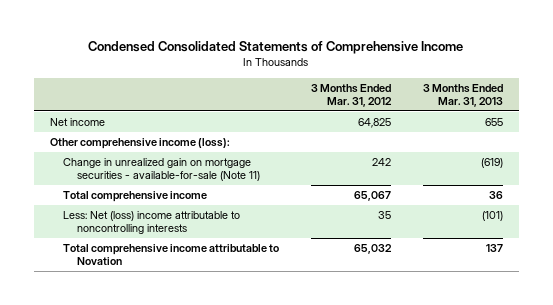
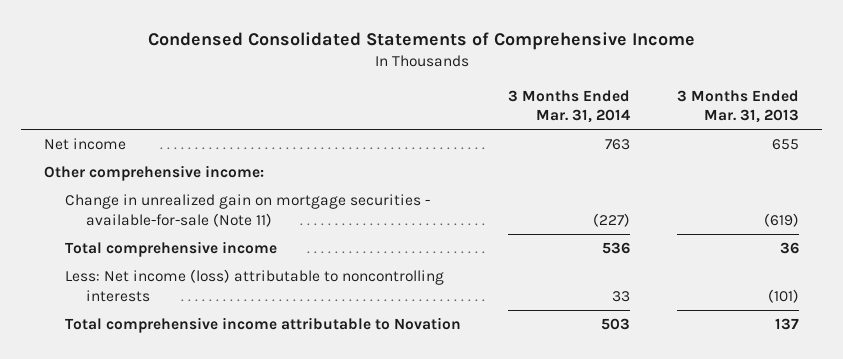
[311,83,393,107] 3 Months Ended Mar. 31, 2012 -> none
none -> [507,89,630,124] 3 Months Ended Mar. 31, 2014
[49,137,230,149] Other comprehensive income (loss): -> [44,164,265,181] Other comprehensive income:
[63,210,241,235] Less: Net (loss) income attributable to noncontrolling interests -> [65,268,445,302] Less: Net income (loss) attributable to noncontrolling interests

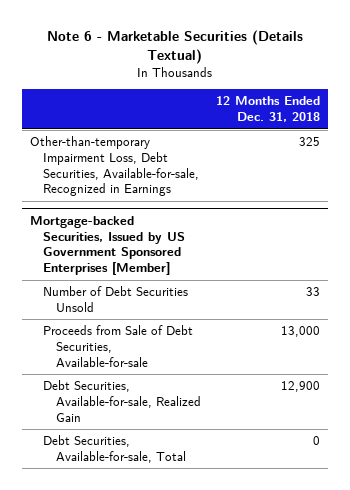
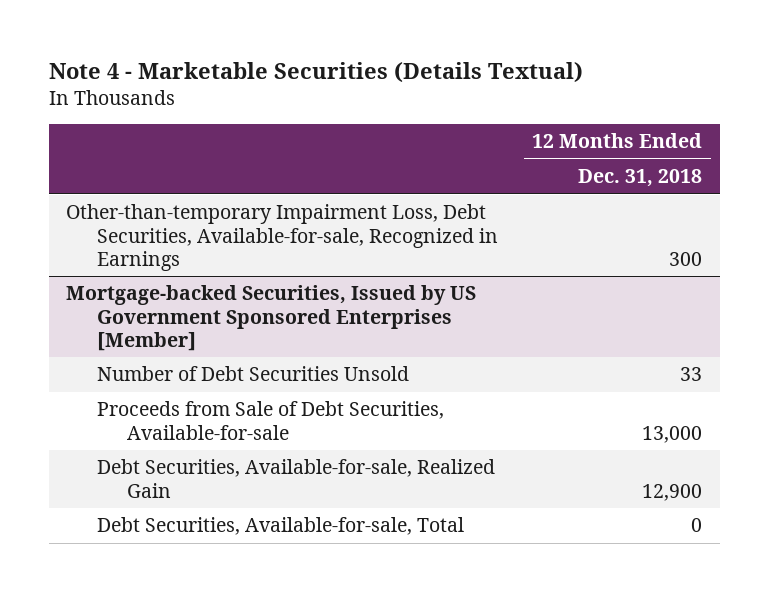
[46,30,303,65] Note 6 - Marketable Securities (Details Textual) -> [48,61,583,83] Note 4 - Marketable Securities (Details Textual)
[298,137,320,147] 325 -> [669,251,703,266] 300

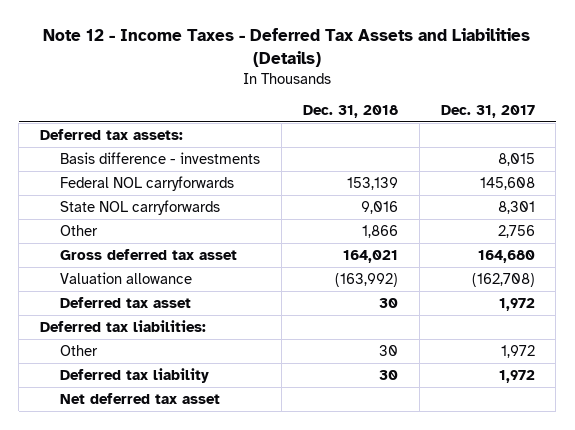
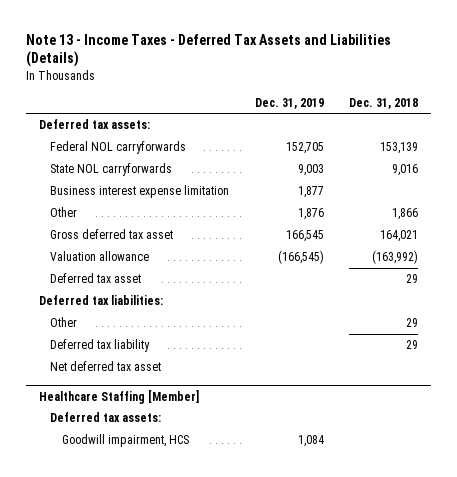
[43,28,531,68] Note 12 - Income Taxes - Deferred Tax Assets and Liabilities (Details) -> [26,33,392,68] Note 13 - Income Taxes - Deferred Tax Assets and Liabilities (Details)
[440,104,535,118] Dec. 31, 2017 -> none
none -> [254,97,324,109] Dec. 31, 2019
[60,151,261,164] Basis difference - investments -> none
none -> [50,185,230,199] Business interest expense limitation
[378,297,398,308] 30 -> [405,274,418,284] 29
[378,344,398,356] 30 -> [405,318,418,328] 29
[378,369,398,380] 30 -> [405,340,418,350] 29
none -> [38,389,199,404] Healthcare Staffing [Member]
none -> [50,412,162,423] Deferred tax assets:
none -> [61,434,189,448] Goodwill impairment, HCS

